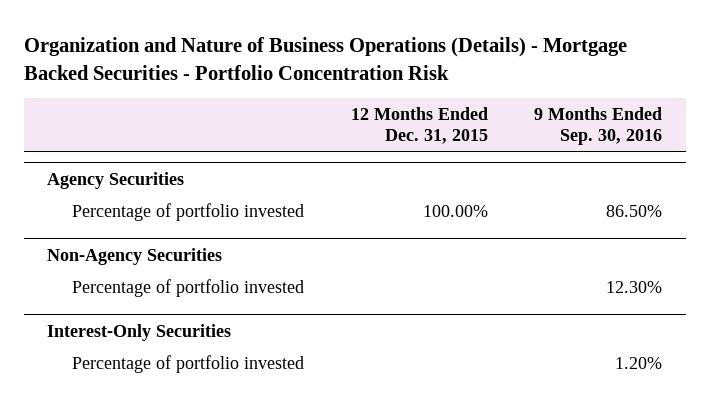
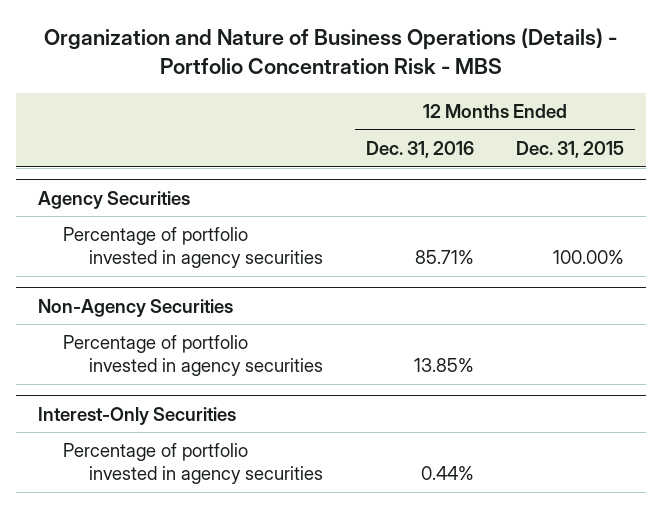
[23,36,627,80] Organization and Nature of Business Operations (Details) - Mortgage Backed Securities - Portfolio Concentration Risk -> [43,28,617,75] Organization and Nature of Business Operations (Details) - Portfolio Concentration Risk - MBS
[534,106,663,145] 9 Months Ended Sep. 30, 2016 -> none
none -> [365,141,474,159] Dec. 31, 2016
[72,203,305,222] Percentage of portfolio invested -> [63,227,324,269] Percentage of portfolio invested in agency securities
[72,279,305,298] Percentage of portfolio invested -> [63,335,324,377] Percentage of portfolio invested in agency securities
[72,355,305,374] Percentage of portfolio invested -> [63,443,324,485] Percentage of portfolio invested in agency securities

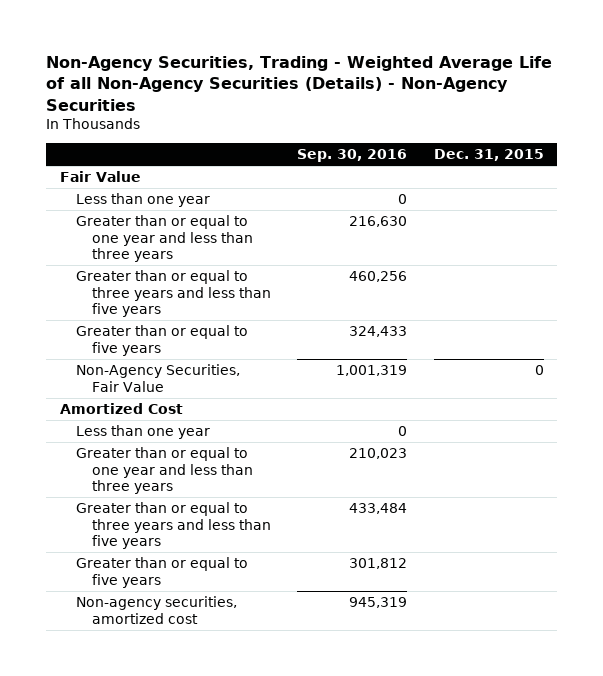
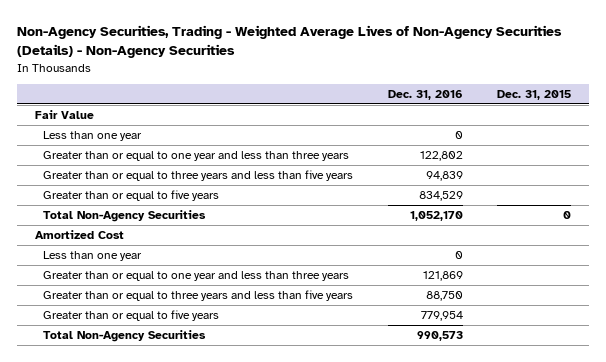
[46,55,553,111] Non-Agency Securities, Trading - Weighted Average Life of all Non-Agency Securities (Details) - Non-Agency Securities -> [17,25,563,59] Non-Agency Securities, Trading - Weighted Average Lives of Non-Agency Securities (Details) - Non-Agency Securities
[297,149,408,163] Sep. 30, 2016 -> none
none -> [387,90,463,101] Dec. 31, 2016
[75,363,240,392] Non-Agency Securities, Fair Value -> [43,210,207,223] Total Non-Agency Securities
[75,595,237,624] Non-agency securities, amortized cost -> [43,330,207,343] Total Non-Agency Securities

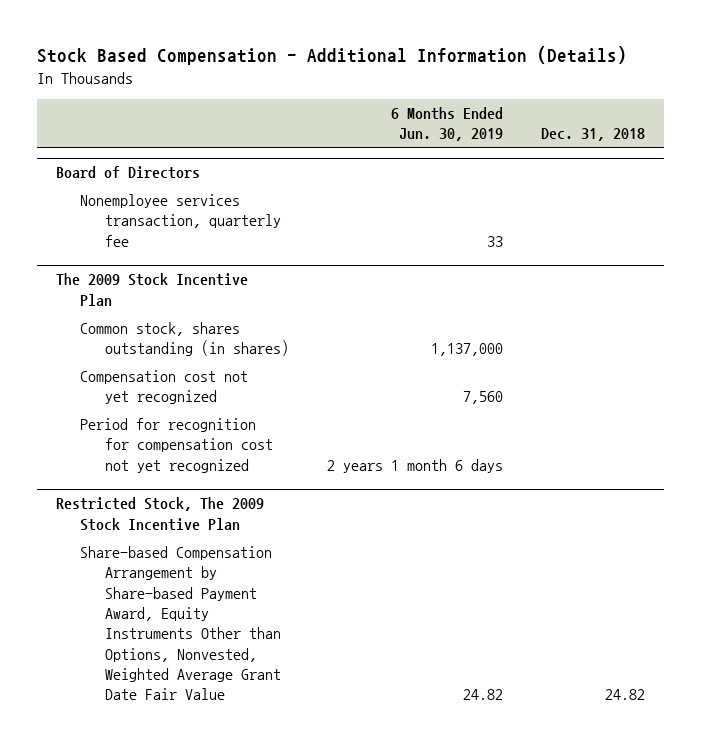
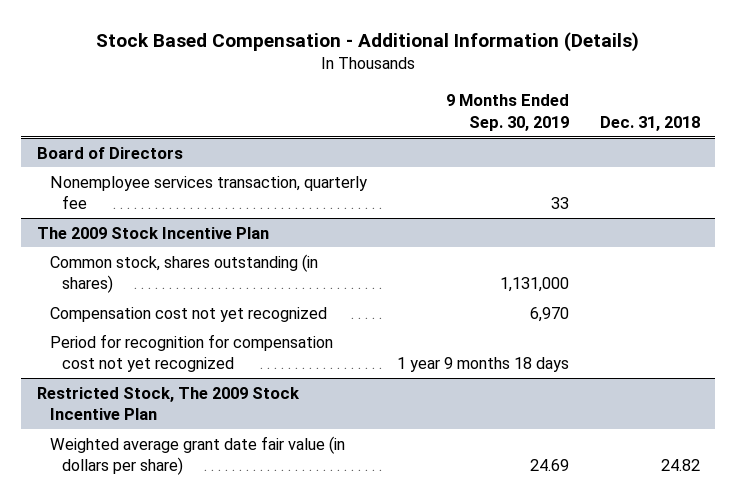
[390,106,503,142] 6 Months Ended Jun. 30, 2019 -> none
none -> [446,94,570,131] 9 Months Ended Sep. 30, 2019
[80,546,281,701] Share-based Compensation Arrangement by Share-based Payment Award, Equity Instruments Other than Options, Nonvested, Weighted Average Grant Date Fair Value -> [49,435,345,475] Weighted average grant date fair value (in dollars per share)

